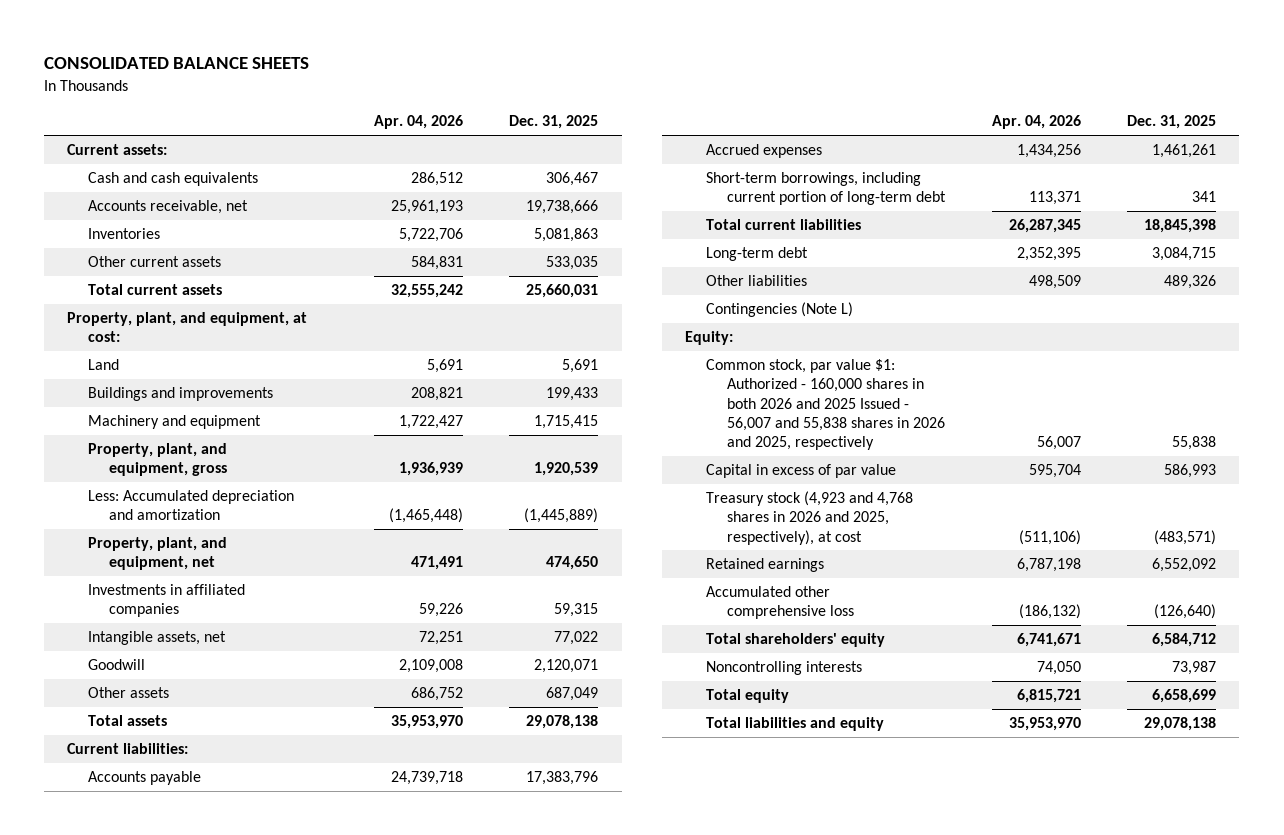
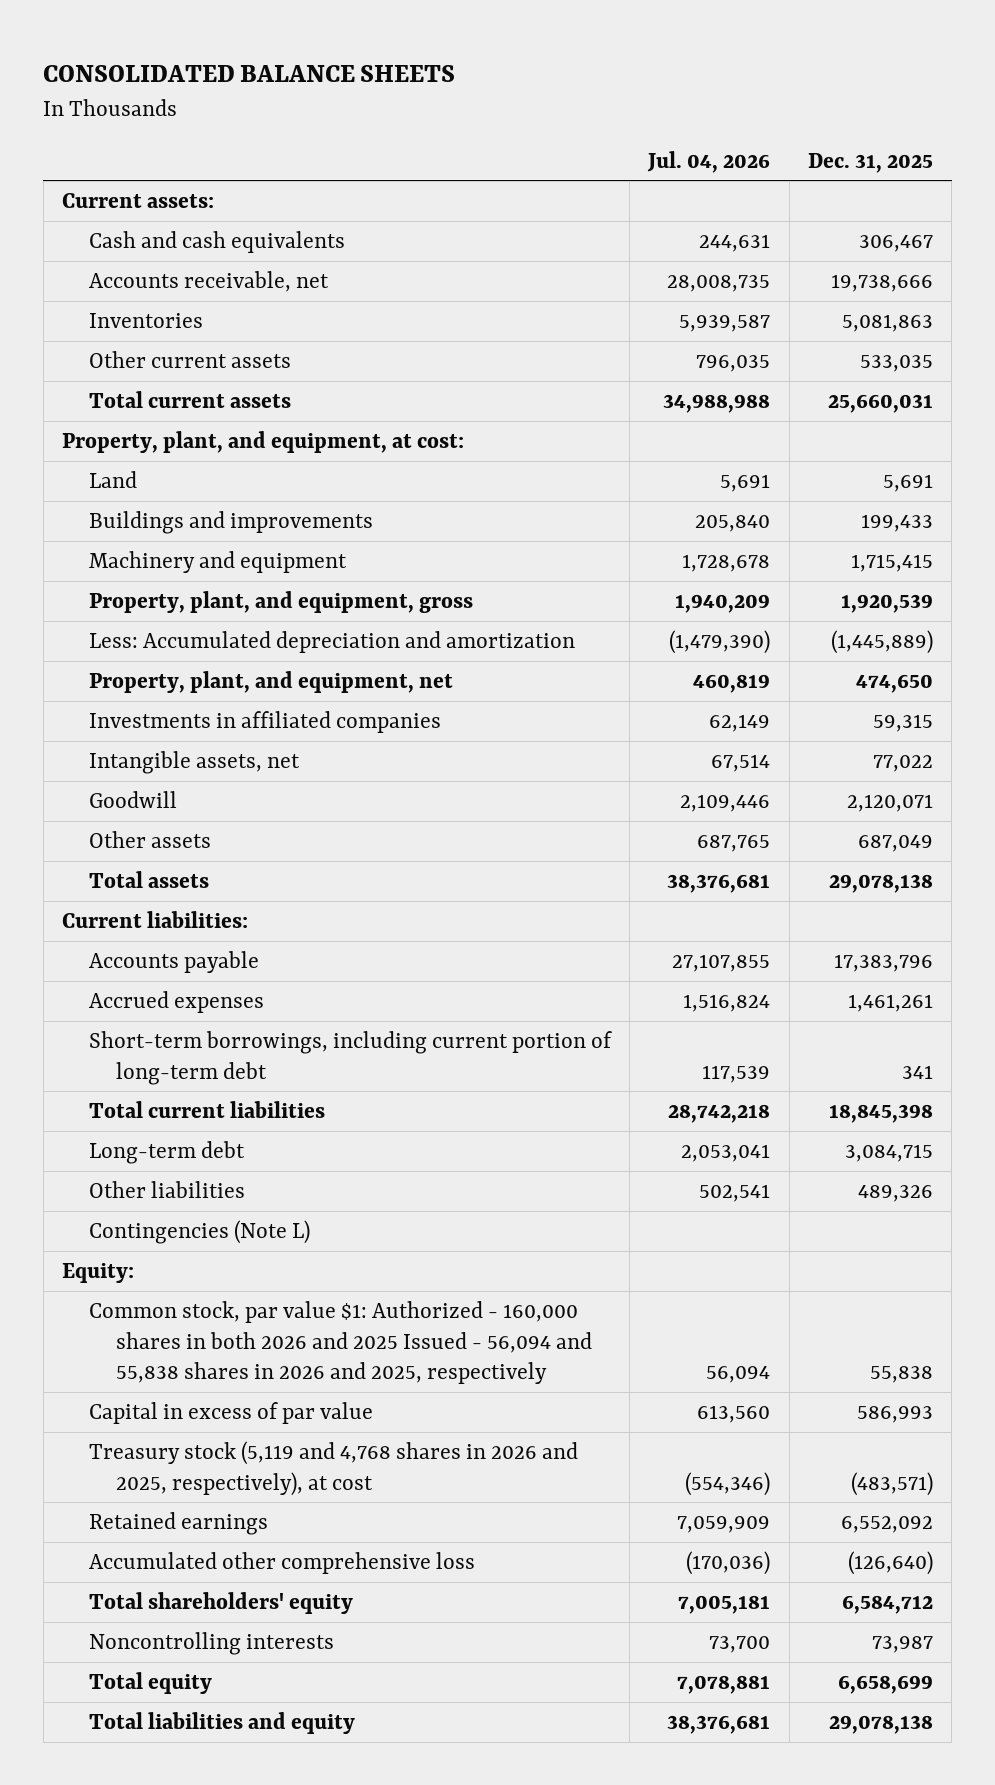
[373,115,463,130] Apr. 04, 2026 -> none
none -> [647,150,771,173] Jul. 04, 2026
[706,359,946,450] Common stock, par value $1: Authorized - 160,000 shares in both 2026 and 2025 Issued - 56,007 and 55,838 shares in 2026 and 2025, respectively -> [88,1300,592,1385] Common stock, par value $1: Authorized - 160,000 shares in both 2026 and 2025 Issued - 56,094 and 55,838 shares in 2026 and 2025, respectively
[706,491,914,545] Treasury stock (4,923 and 4,768 shares in 2026 and 2025, respectively), at cost -> [88,1440,578,1496] Treasury stock (5,119 and 4,768 shares in 2026 and 2025, respectively), at cost

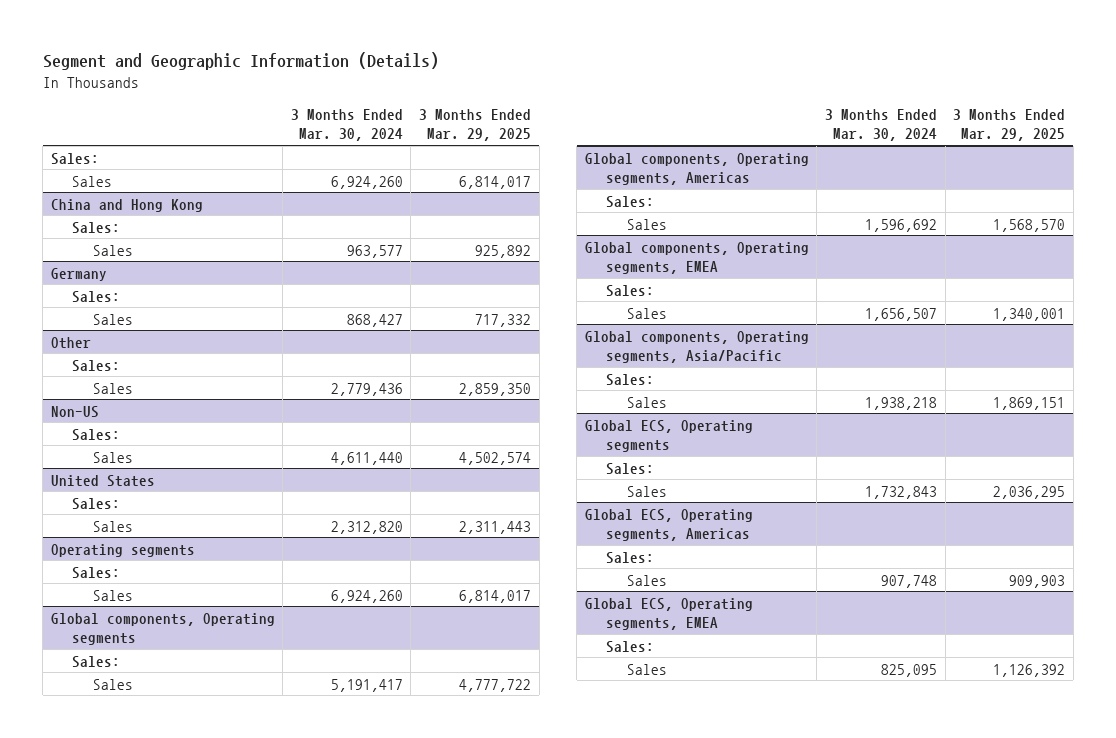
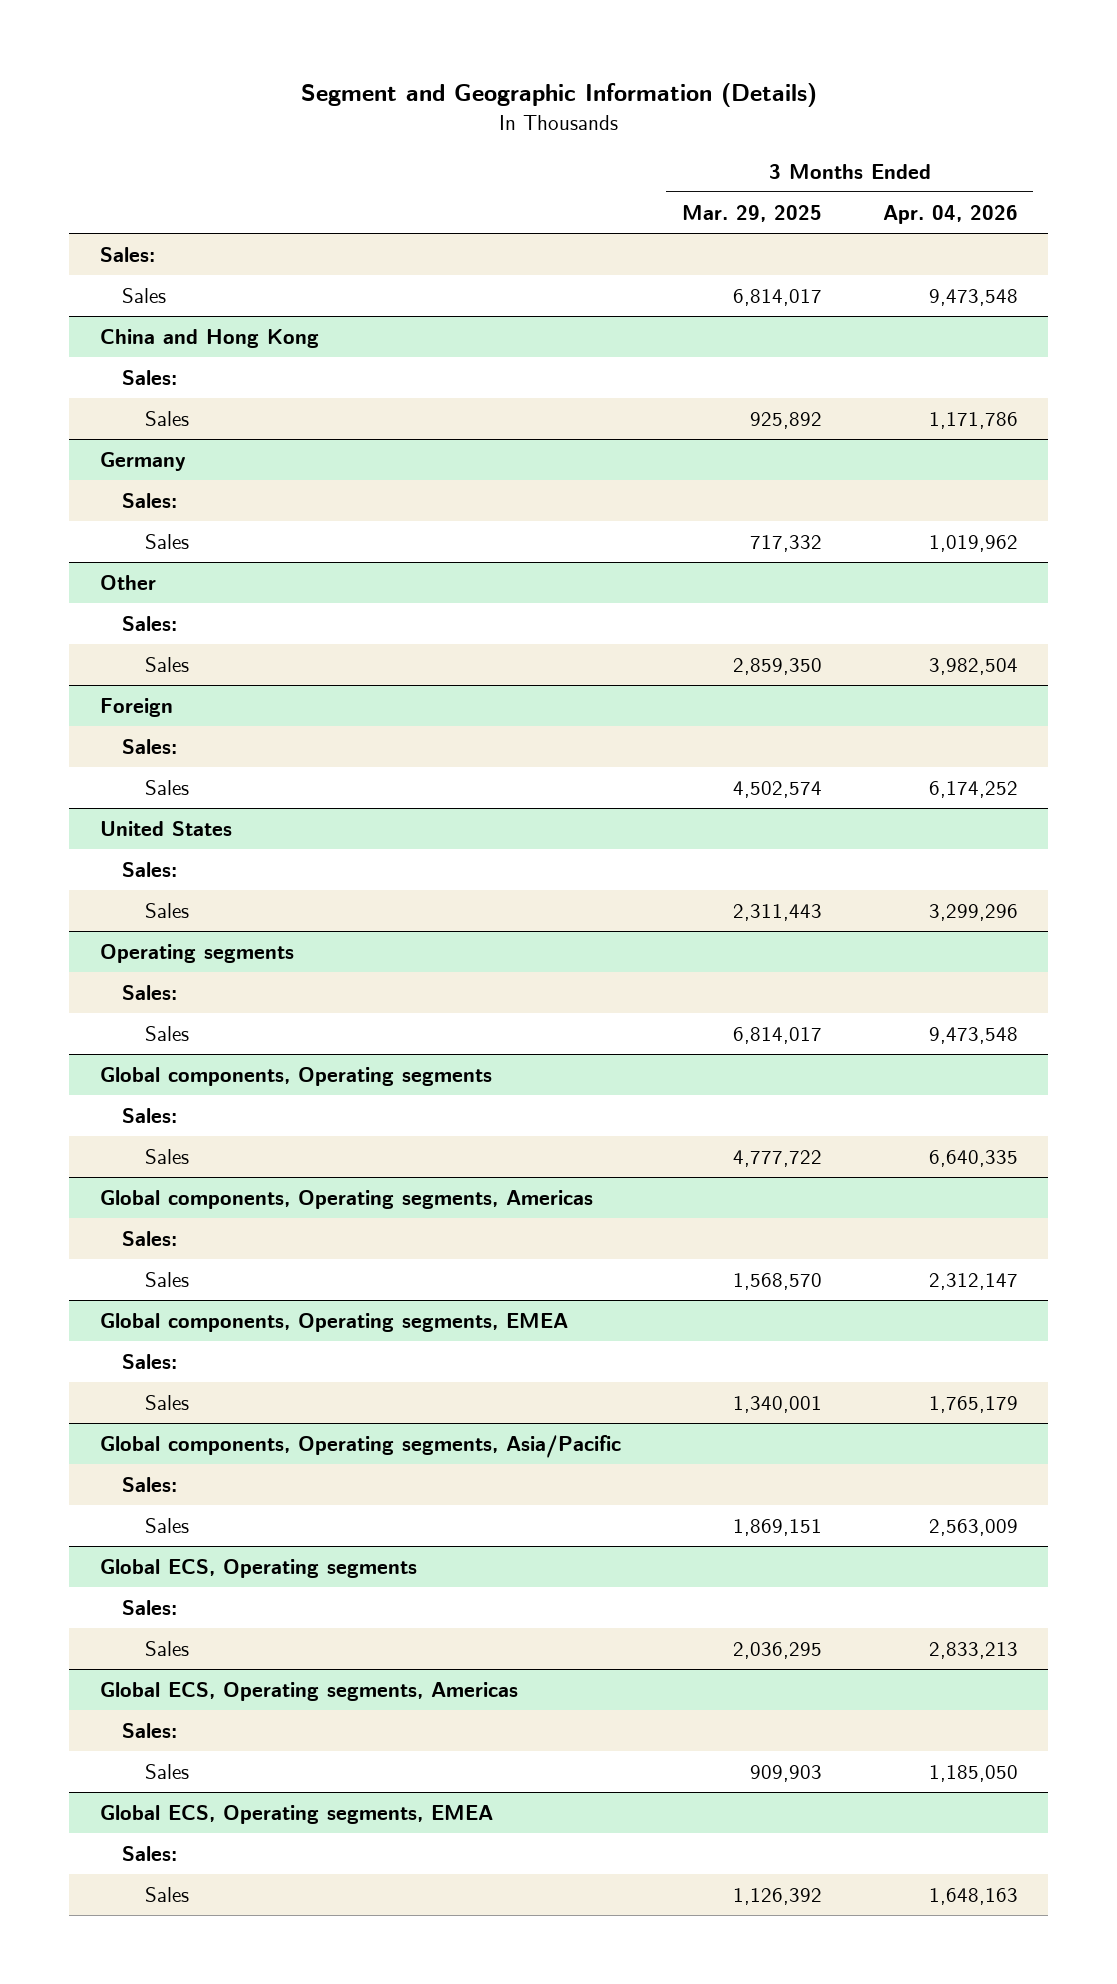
[290,108,403,142] 3 Months Ended Mar. 30, 2024 -> none
none -> [882,204,1018,224] Apr. 04, 2026
[50,405,99,418] Non-US -> [99,698,173,718] Foreign

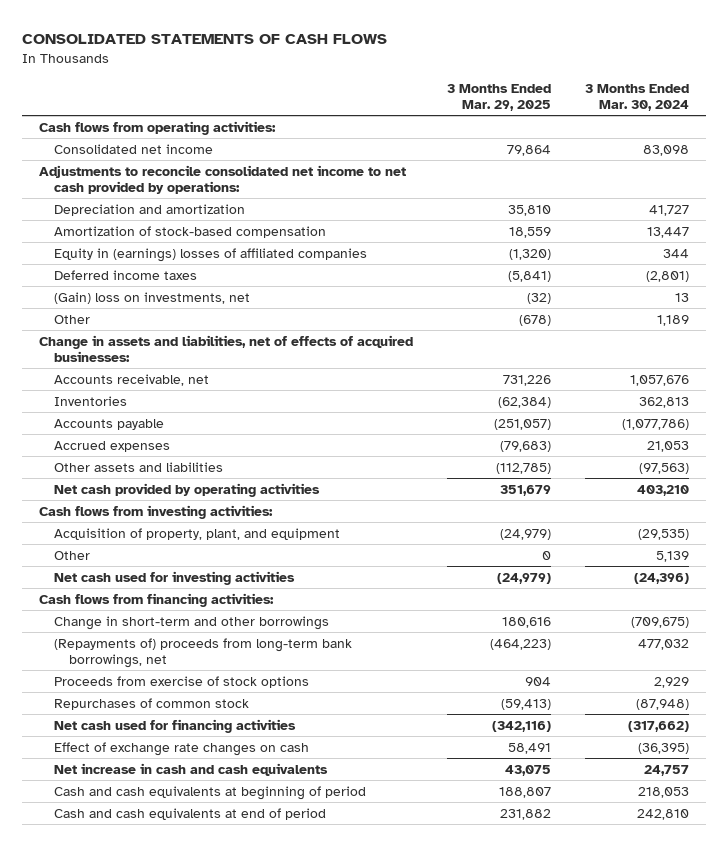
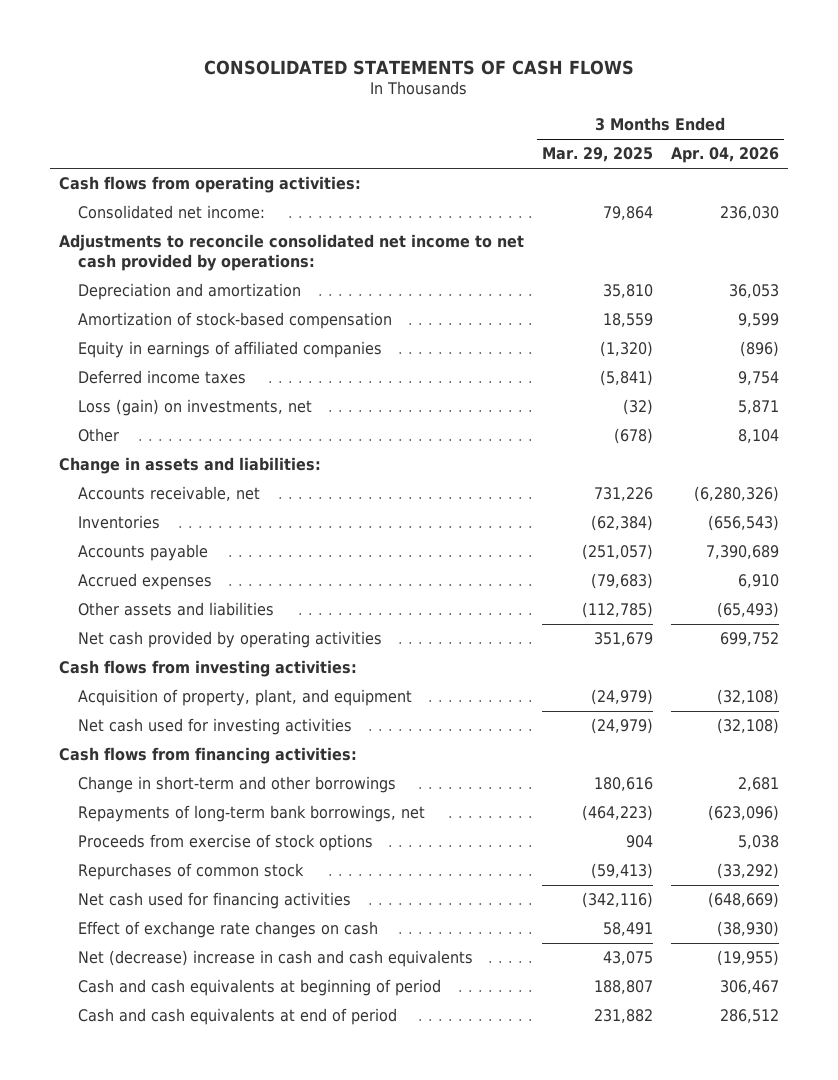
[585,83,690,112] 3 Months Ended Mar. 30, 2024 -> none
none -> [671,147,780,164] Apr. 04, 2026
[54,143,214,154] Consolidated net income -> [78,205,266,220] Consolidated net income:
[54,247,368,262] Equity in (earnings) losses of affiliated companies -> [78,341,383,359] Equity in earnings of affiliated companies
[54,291,251,304] (Gain) loss on investments, net -> [78,399,313,417] Loss (gain) on investments, net
[39,334,414,363] Change in assets and liabilities, net of effects of acquired businesses: -> [58,457,321,475] Change in assets and liabilities:
[54,550,91,560] Other -> none
[54,637,353,669] (Repayments of) proceeds from long-term bank borrowings, net -> [78,805,426,823] Repayments of long-term bank borrowings, net
[54,762,329,776] Net increase in cash and cash equivalents -> [78,950,474,968] Net (decrease) increase in cash and cash equivalents

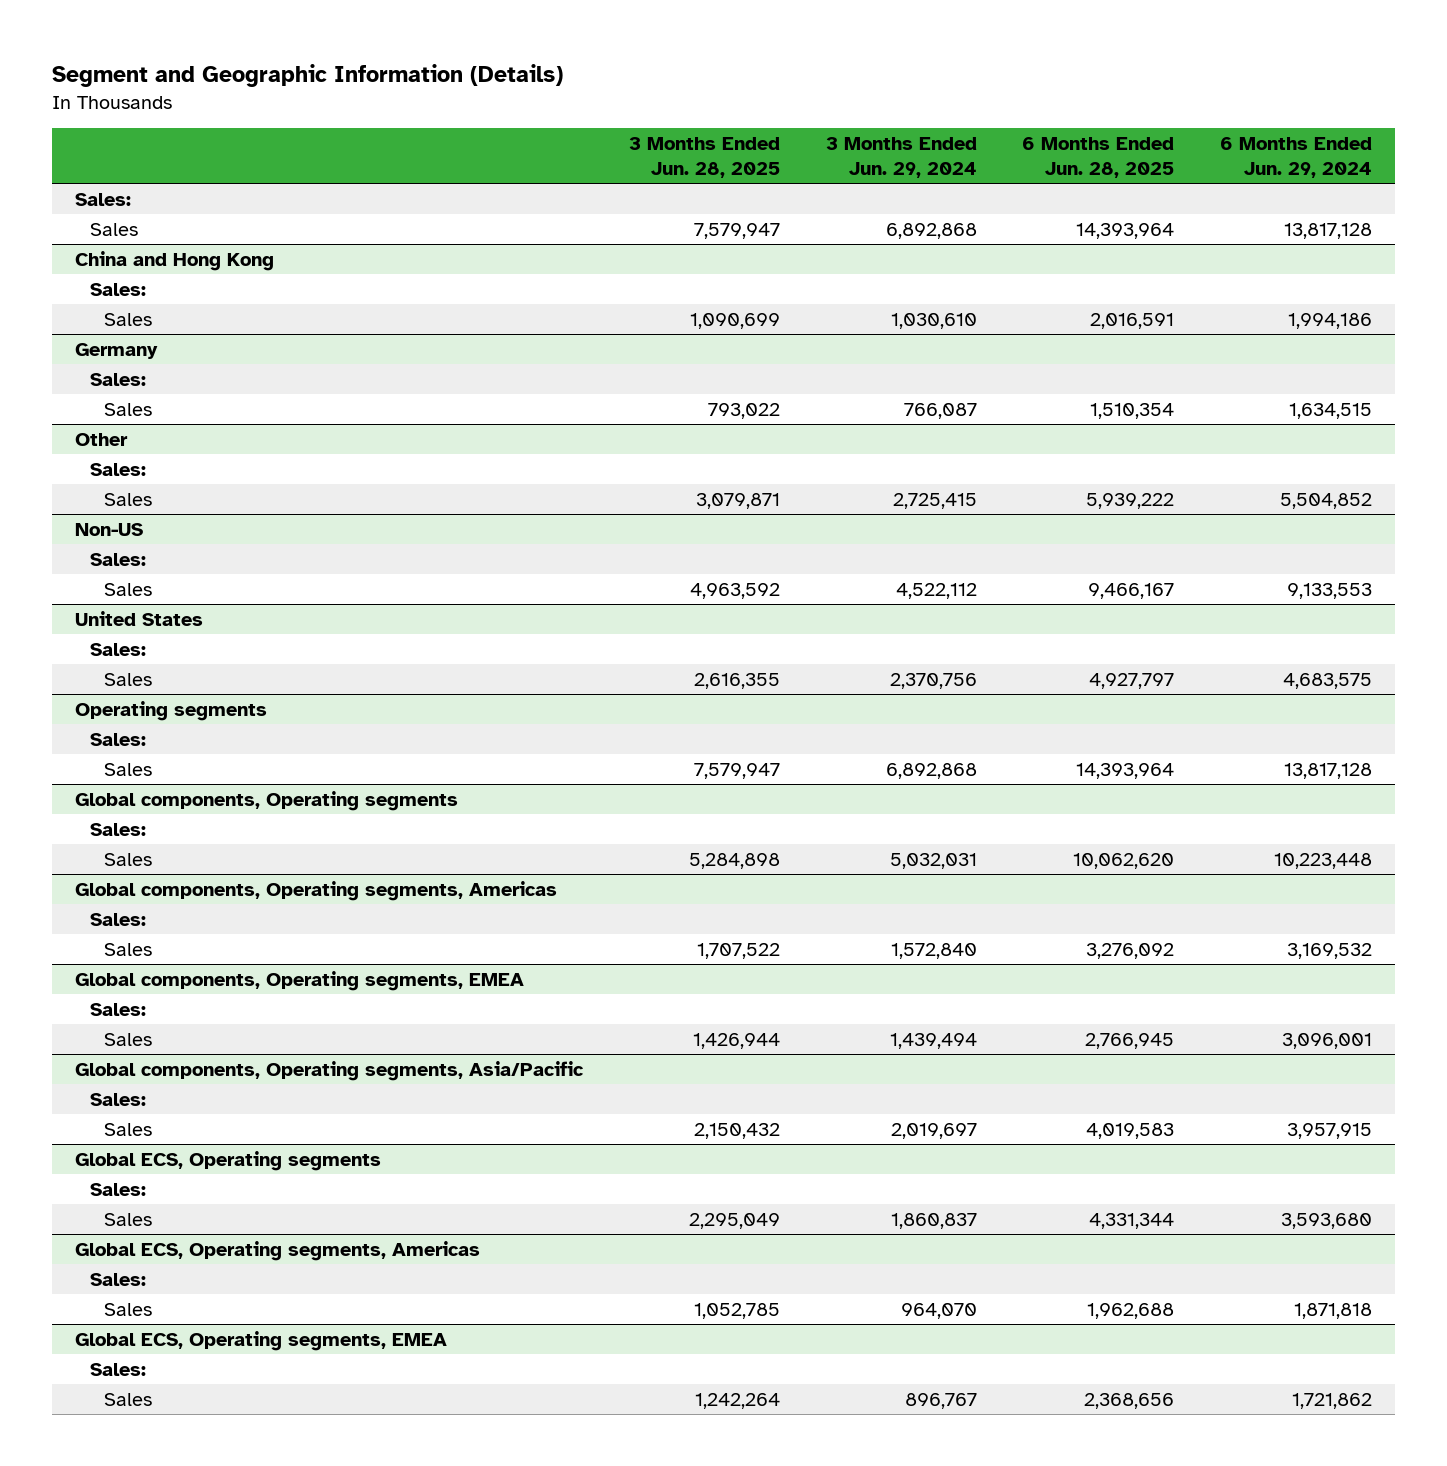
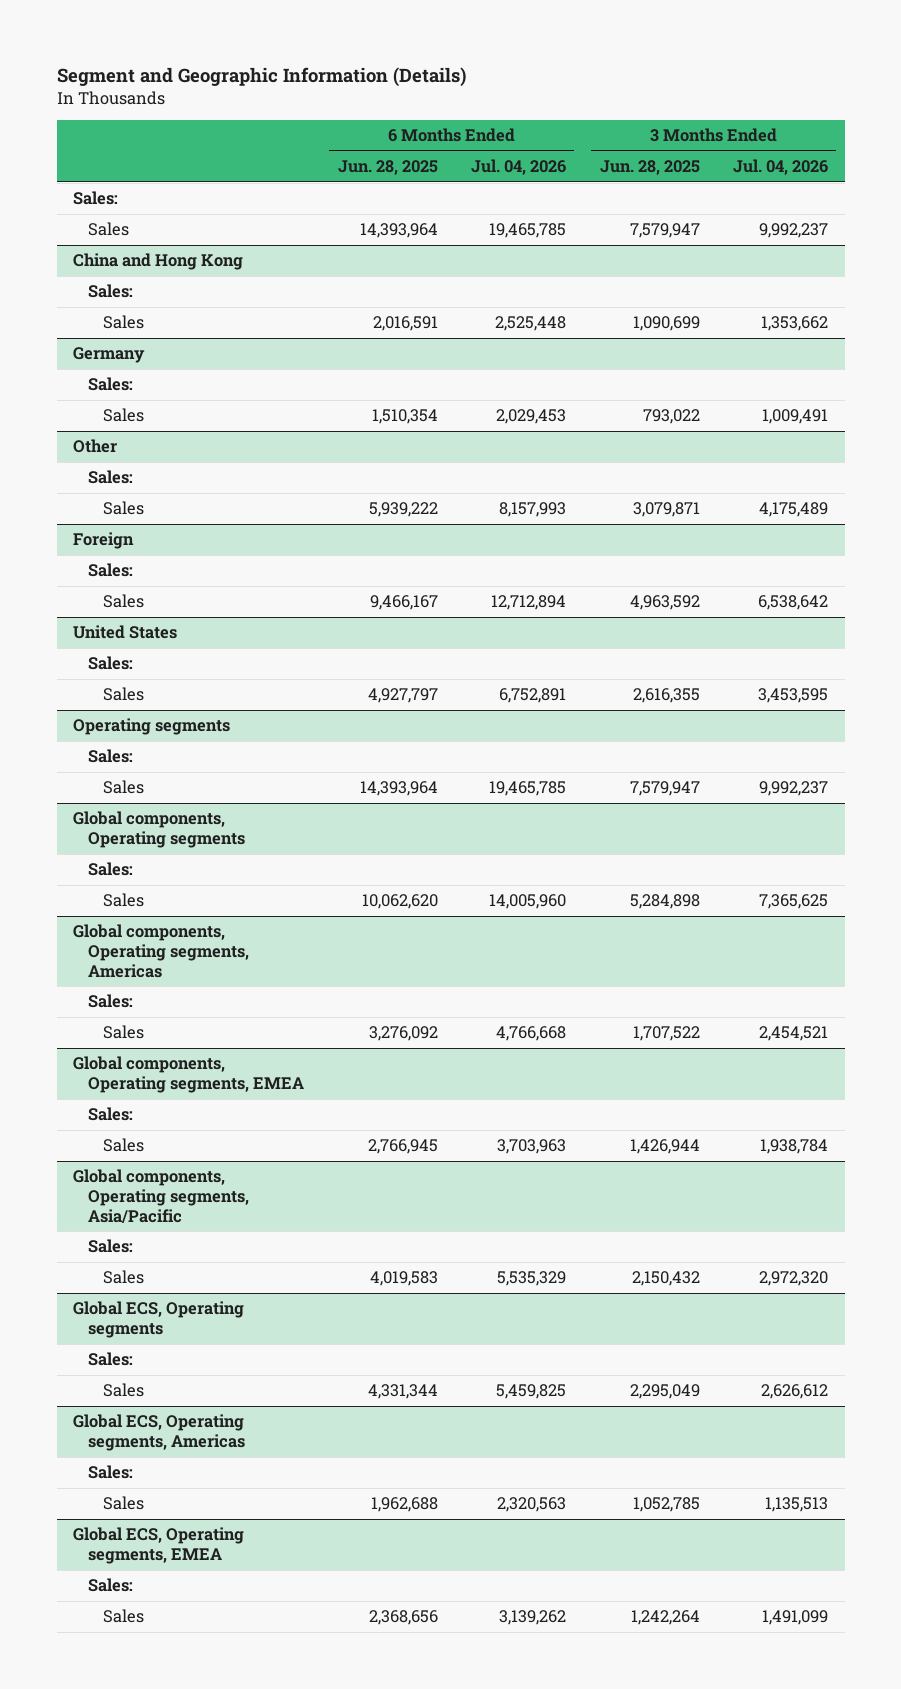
[825,136,977,178] 3 Months Ended Jun. 29, 2024 -> none
[1220,136,1373,178] 6 Months Ended Jun. 29, 2024 -> none
none -> [471,159,567,176] Jul. 04, 2026
none -> [732,159,828,176] Jul. 04, 2026
[74,522,143,536] Non-US -> [73,532,135,550] Foreign

